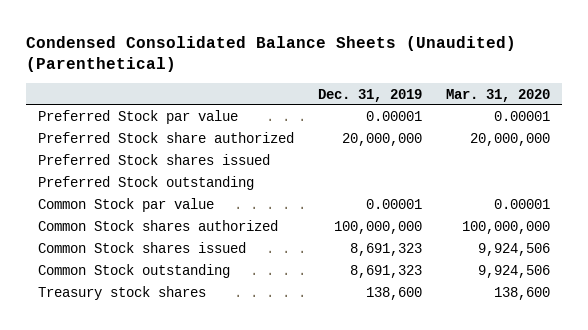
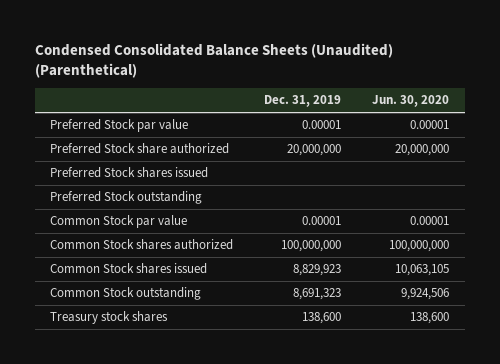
[445,88,550,102] Mar. 31, 2020 -> none
none -> [372,95,450,108] Jun. 30, 2020
[349,243,422,257] 8,691,323 -> [293,264,342,277] 8,829,923

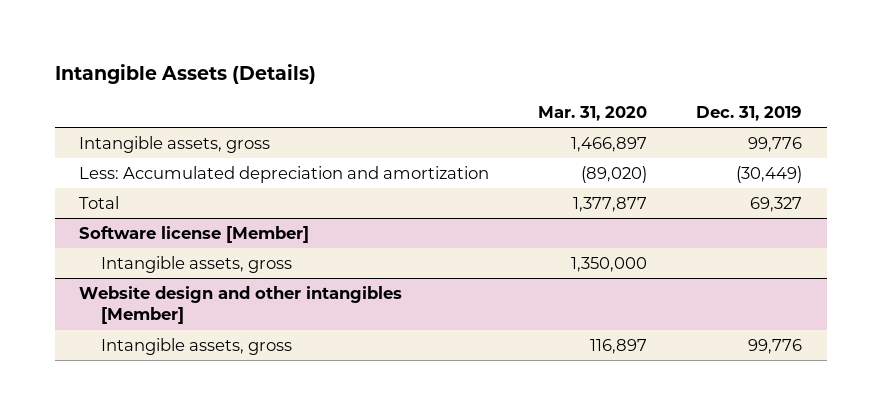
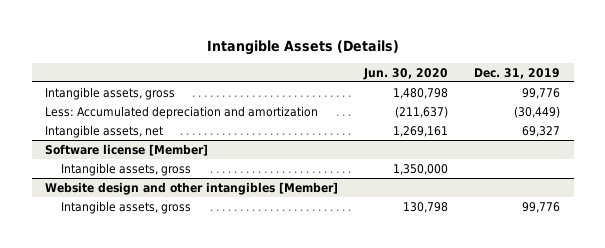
[538,105,648,121] Mar. 31, 2020 -> none
none -> [363,67,449,80] Jun. 30, 2020
[79,196,120,210] Total -> [44,124,163,138] Intangible assets, net

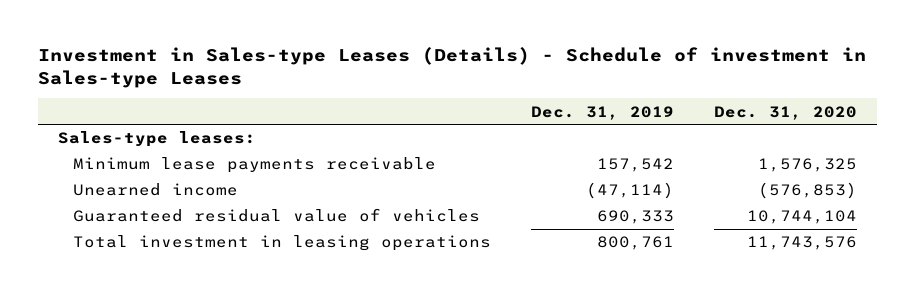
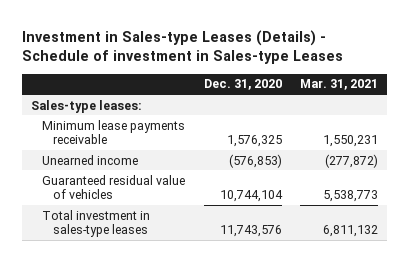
[530,105,674,120] Dec. 31, 2019 -> none
none -> [300,79,379,91] Mar. 31, 2021
[72,235,491,252] Total investment in leasing operations -> [42,209,151,238] Total investment in sales-type leases

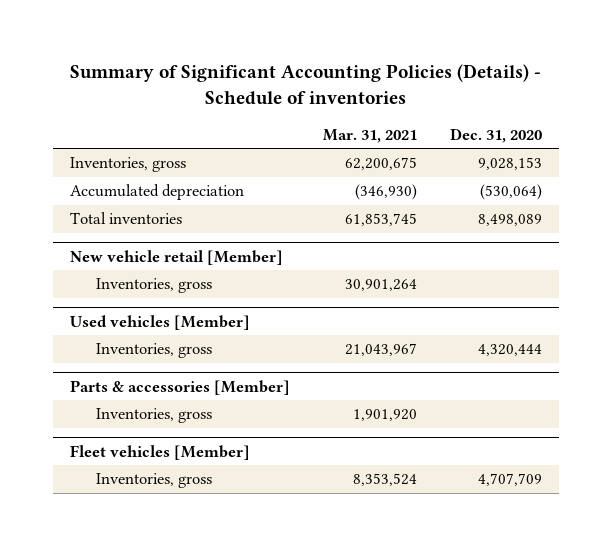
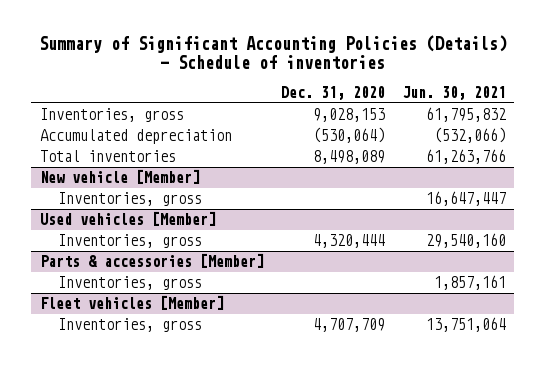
[322,128,417,143] Mar. 31, 2021 -> none
none -> [401,86,506,101] Jun. 30, 2021
[69,249,283,265] New vehicle retail [Member] -> [39,169,200,185] New vehicle [Member]

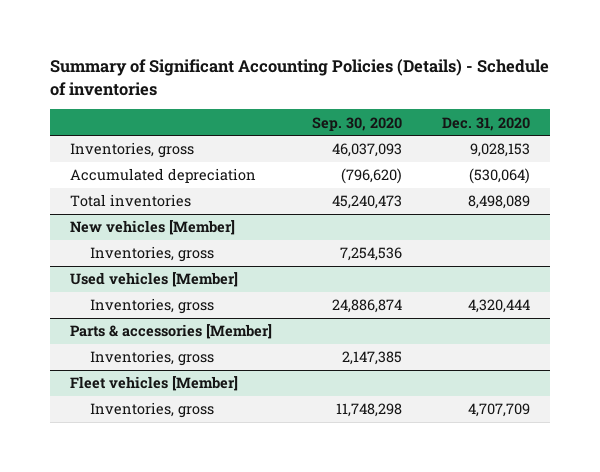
[401,86,506,101] Jun. 30, 2021 -> none
none -> [312,116,403,131] Sep. 30, 2020
[39,169,200,185] New vehicle [Member] -> [69,220,235,236] New vehicles [Member]

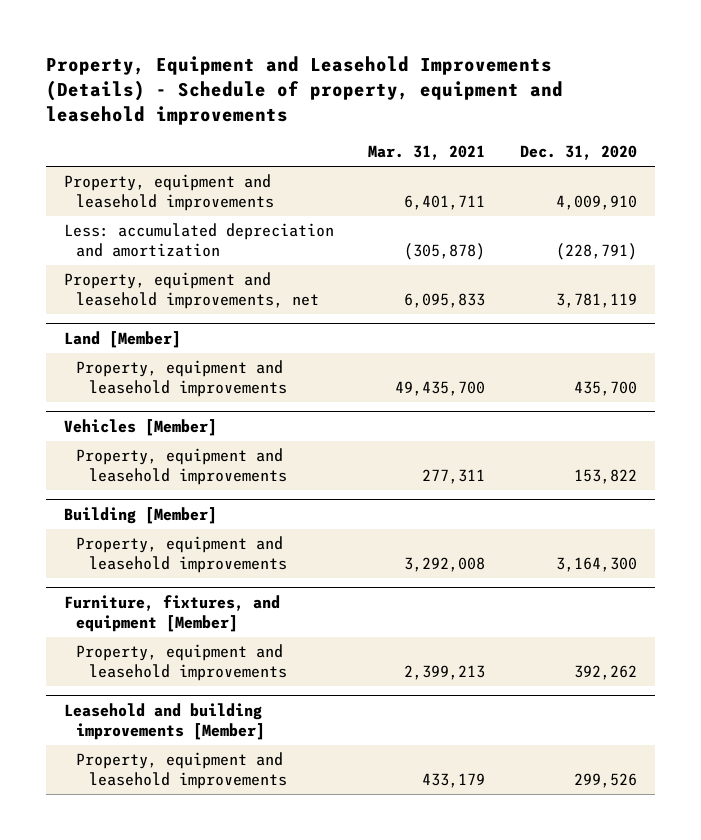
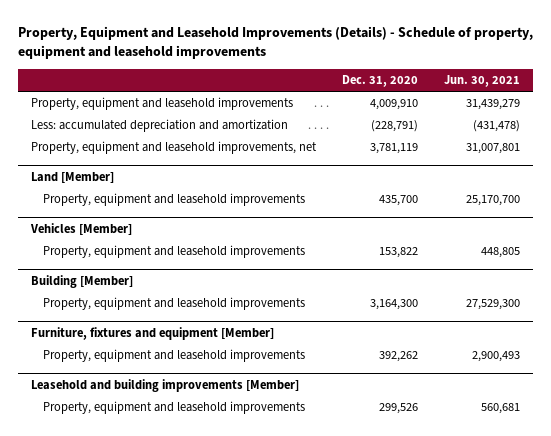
[368,145,486,161] Mar. 31, 2021 -> none
none -> [444,74,521,87] Jun. 30, 2021
[63,595,280,633] Furniture, fixtures, and equipment [Member] -> [31,327,275,341] Furniture, fixtures and equipment [Member]

